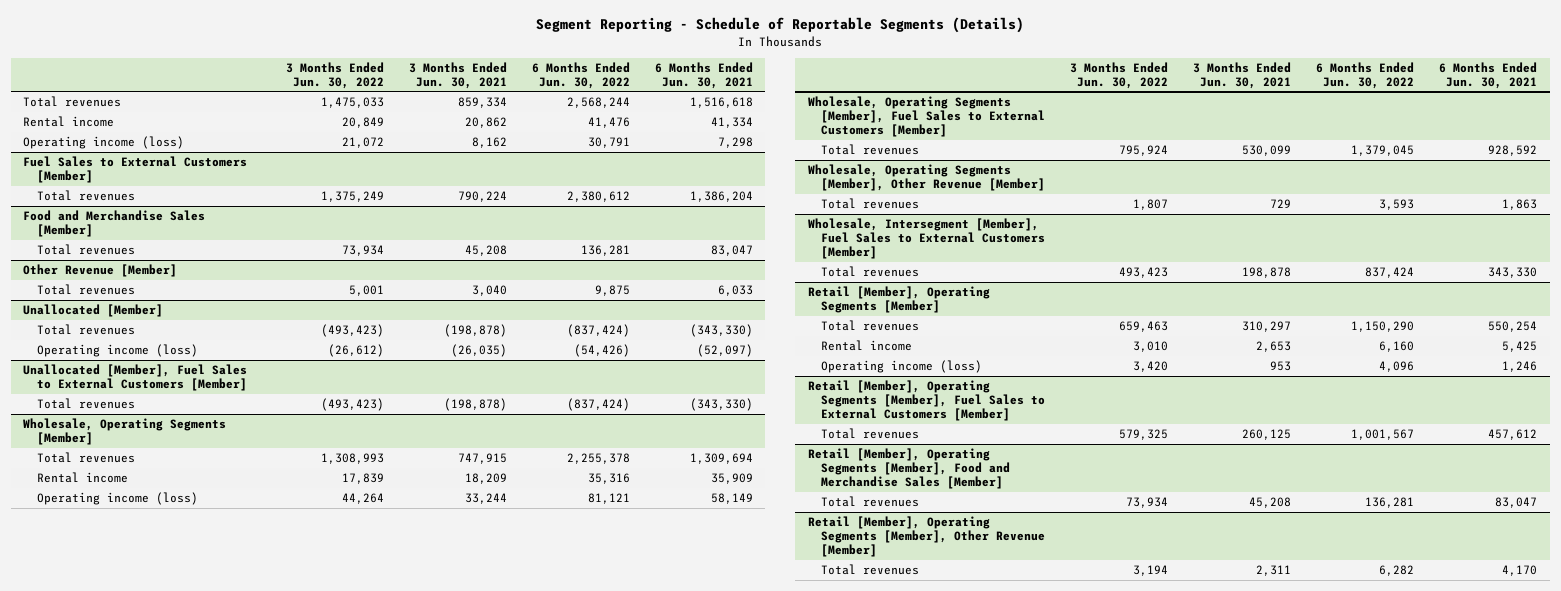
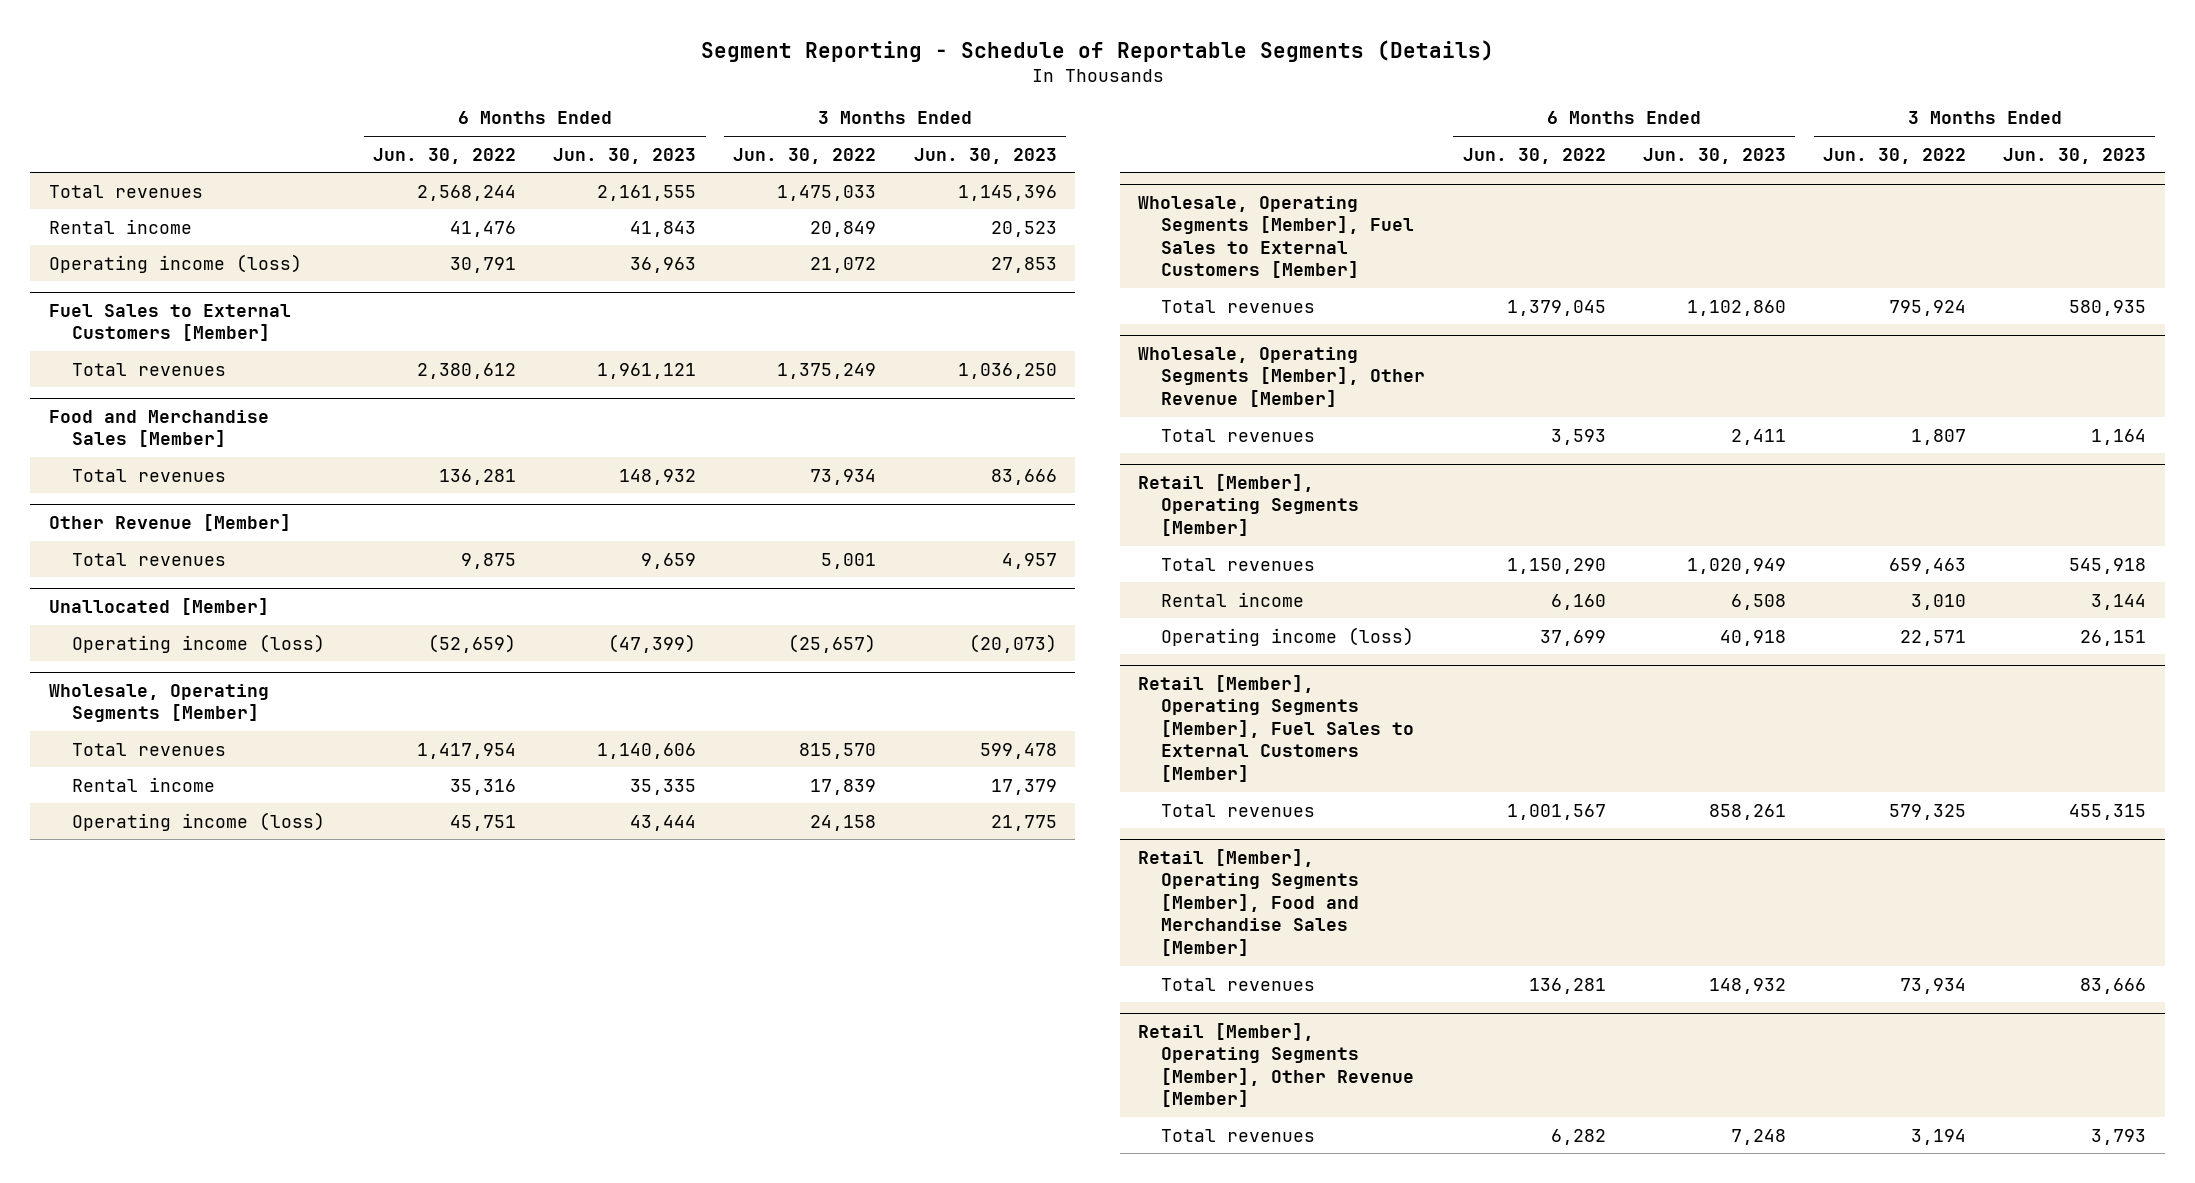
[408,61,507,89] 3 Months Ended Jun. 30, 2021 -> none
[654,61,753,89] 6 Months Ended Jun. 30, 2021 -> none
none -> [553,147,697,164] Jun. 30, 2023
none -> [913,147,1057,164] Jun. 30, 2023
[36,324,135,336] Total revenues -> none
[23,364,248,392] Unallocated [Member], Fuel Sales to External Customers [Member] -> none
[36,398,135,410] Total revenues -> none
[327,344,384,358] (26,612) -> [788,633,877,653] (25,657)
[573,344,630,358] (54,426) -> [428,633,517,653] (52,659)
[320,453,384,465] 1,308,993 -> [799,742,877,759] 815,570
[566,453,630,465] 2,255,378 -> [417,742,517,759] 1,417,954
[341,493,384,505] 44,264 -> [810,814,877,831] 24,158
[587,493,630,505] 81,121 -> [450,814,517,831] 45,751
[807,218,1046,260] Wholesale, Intersegment [Member], Fuel Sales to External Customers [Member] -> none
[821,266,920,278] Total revenues -> none
[1133,361,1169,373] 3,420 -> [1899,629,1966,646] 22,571
[1379,361,1415,373] 4,096 -> [1539,629,1606,646] 37,699

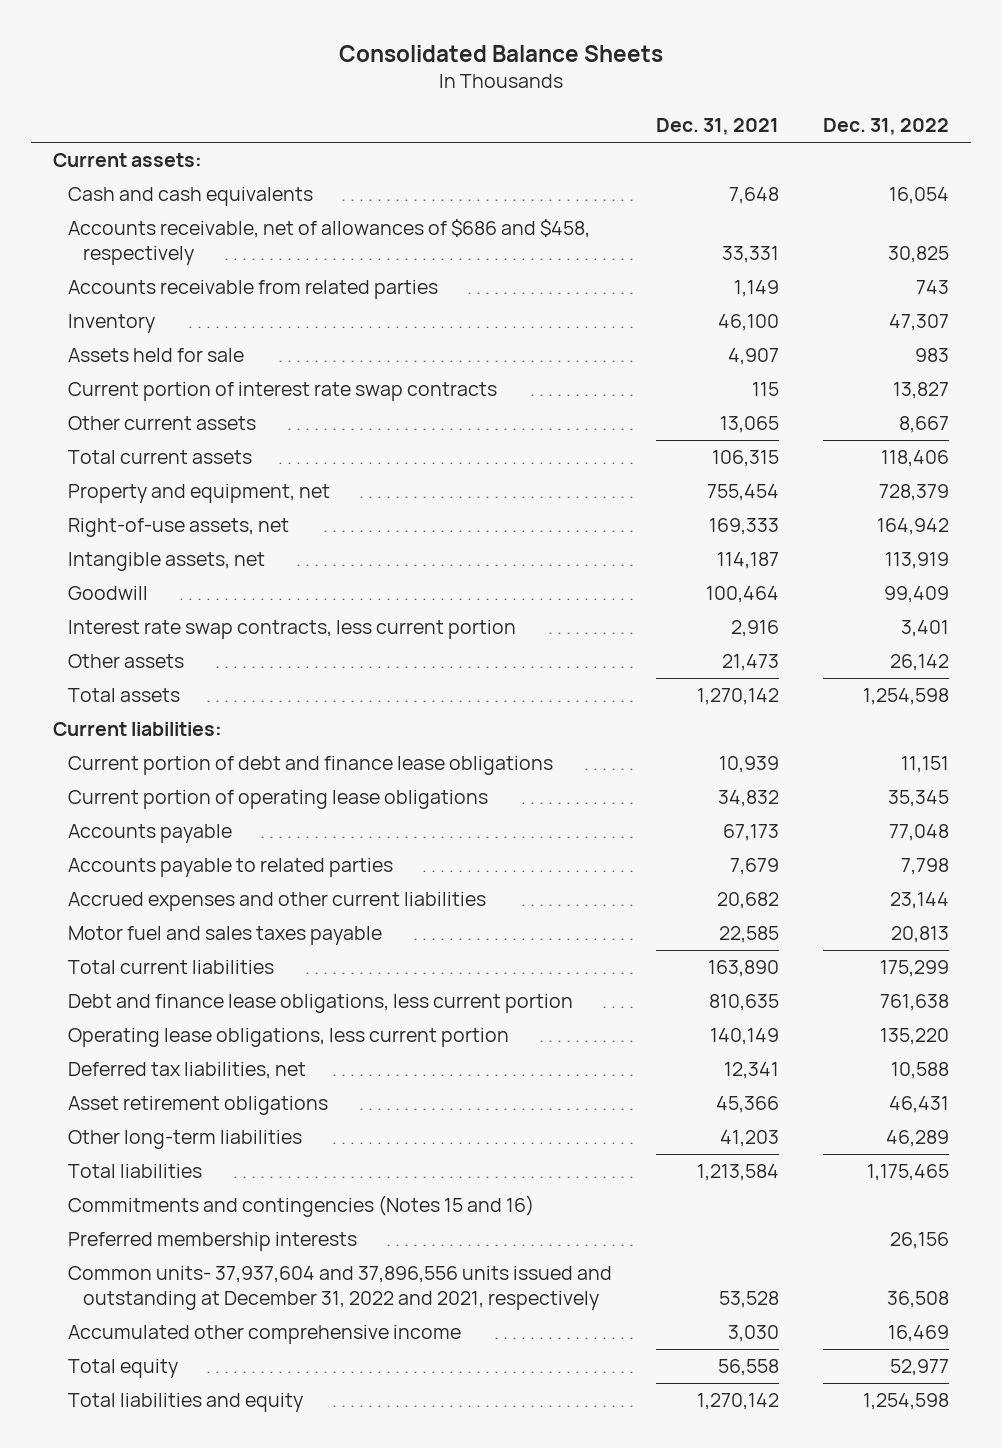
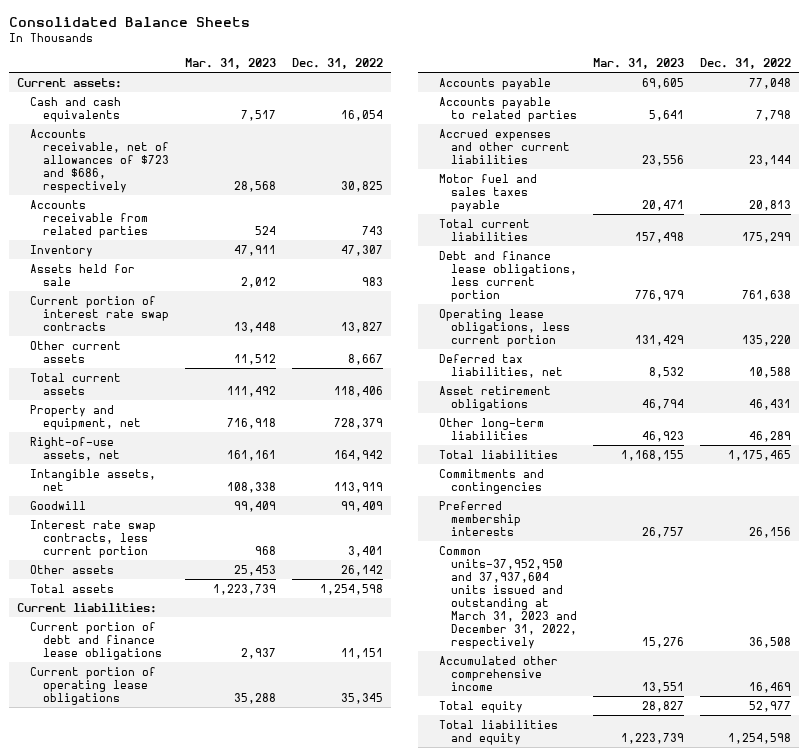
[656,118,780,136] Dec. 31, 2021 -> none
none -> [184,57,276,69] Mar. 31, 2023
[68,219,591,265] Accounts receivable, net of allowances of $686 and $458, respectively -> [30,128,169,193] Accounts receivable, net of allowances of $723 and $686, respectively
[68,1195,535,1218] Commitments and contingencies (Notes 15 and 16) -> [438,468,544,494] Commitments and contingencies
[68,1266,613,1310] Common units- 37,937,604 and 37,896,556 units issued and outstanding at December 31, 2022 and 2021, respectively -> [438,545,578,649] Common units-37,952,950 and 37,937,604 units issued and outstanding at March 31, 2023 and December 31, 2022, respectively

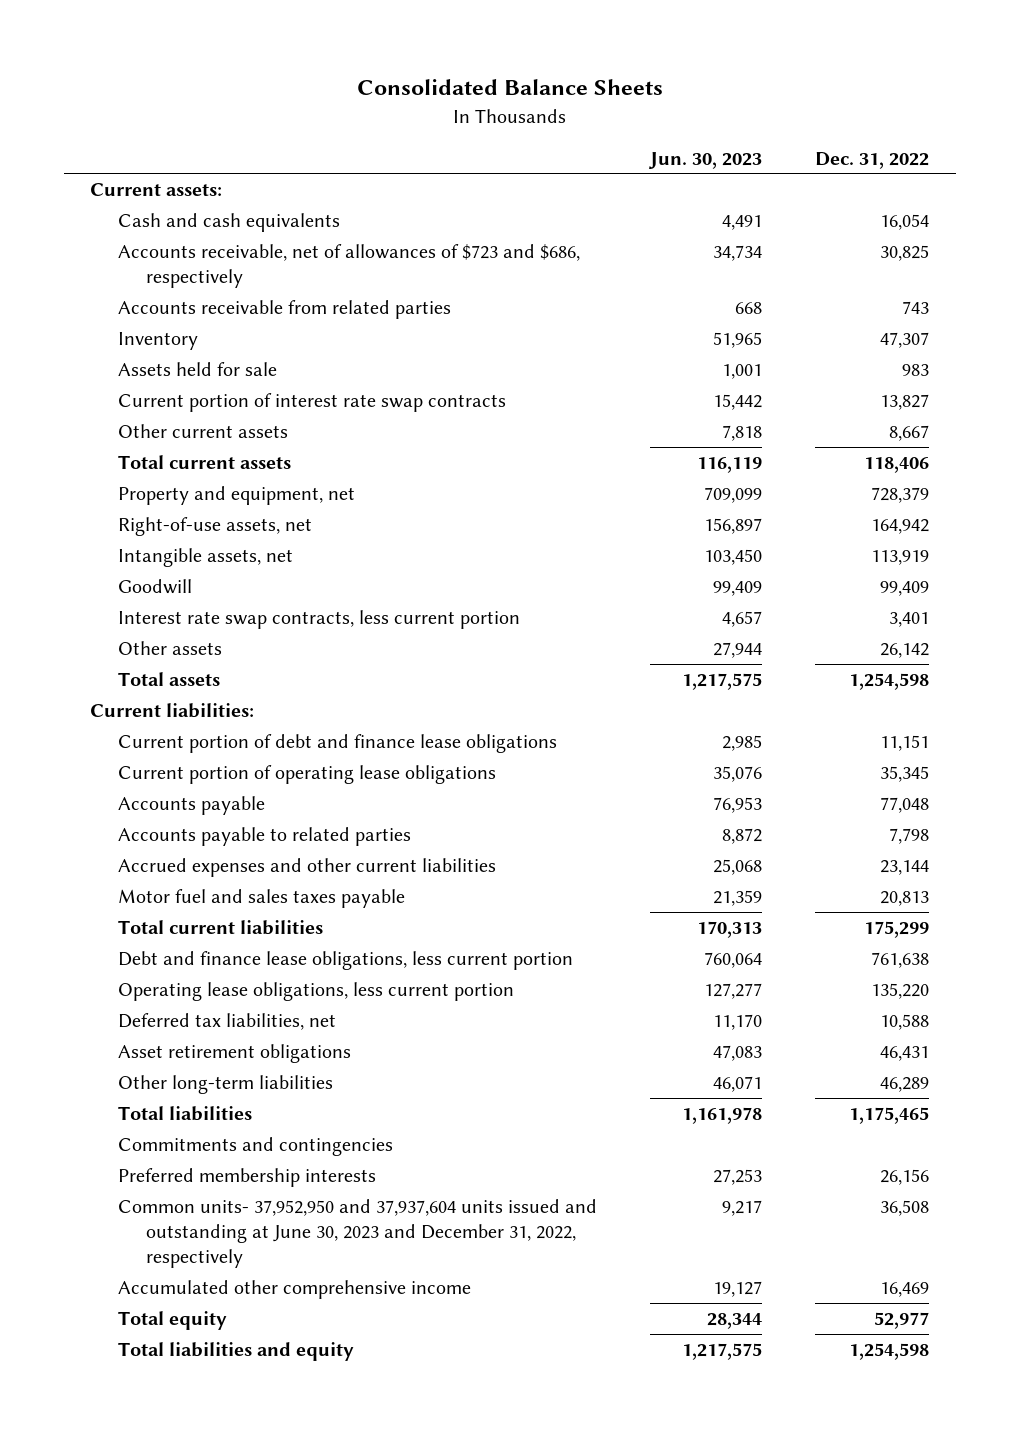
[184,57,276,69] Mar. 31, 2023 -> none
none -> [648,151,763,169] Jun. 30, 2023
[438,545,578,649] Common units-37,952,950 and 37,937,604 units issued and outstanding at March 31, 2023 and December 31, 2022, respectively -> [118,1198,598,1269] Common units- 37,952,950 and 37,937,604 units issued and outstanding at June 30, 2023 and December 31, 2022, respectively

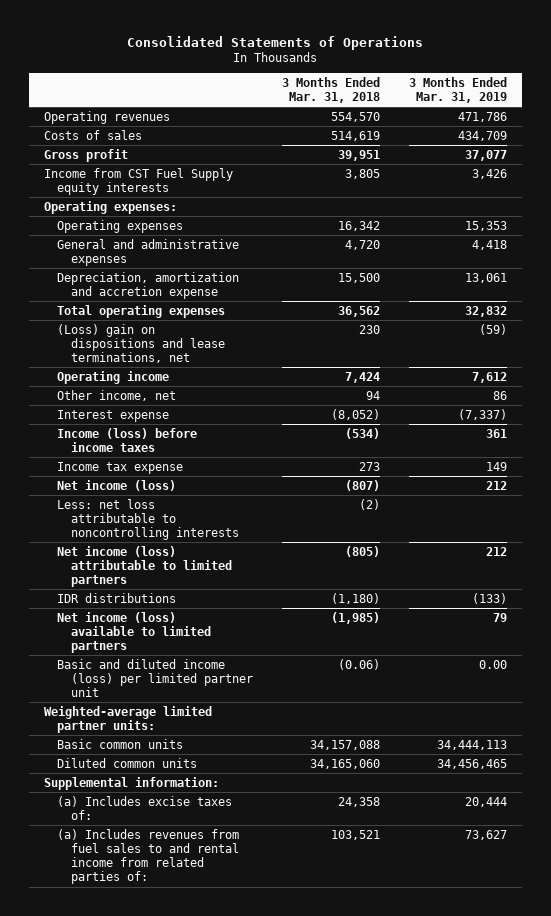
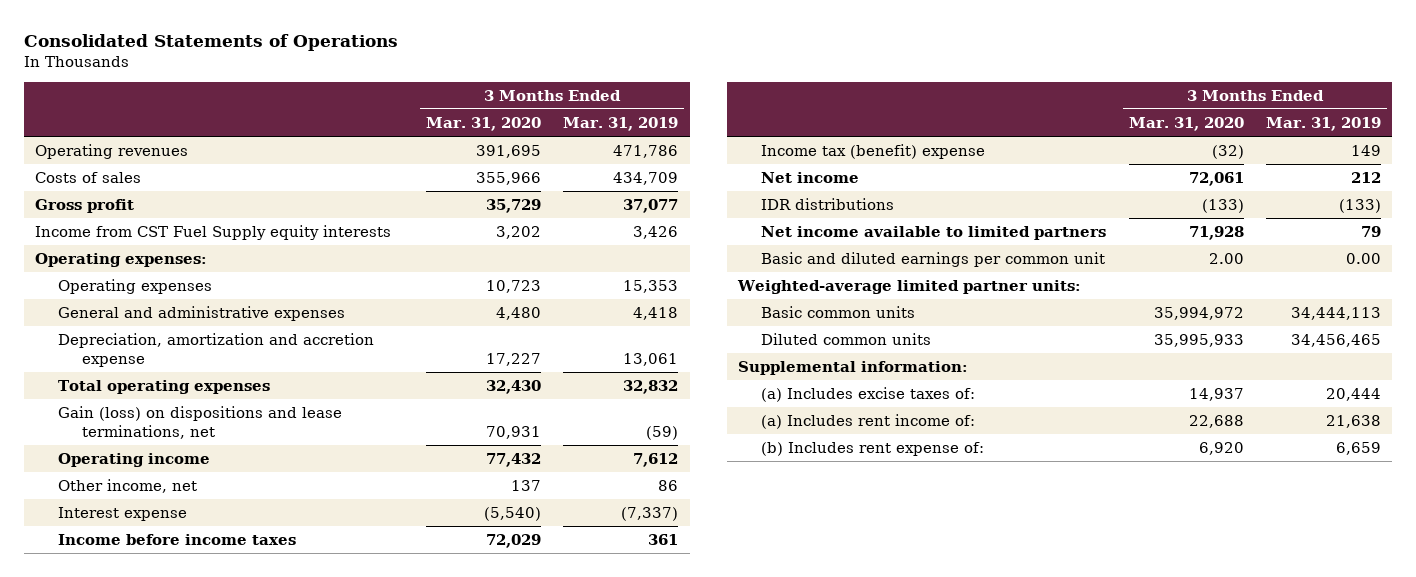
[282,76,381,104] 3 Months Ended Mar. 31, 2018 -> none
none -> [425,116,541,131] Mar. 31, 2020
[57,323,225,364] (Loss) gain on dispositions and lease terminations, net -> [58,405,343,439] Gain (loss) on dispositions and lease terminations, net
[57,498,239,541] Less: net loss attributable to noncontrolling interests -> none
[57,545,232,588] Net income (loss) attributable to limited partners -> none
[57,427,198,452] Income (loss) before income taxes -> [58,533,297,545] Income before income taxes
[57,461,184,474] Income tax expense -> [761,143,986,159] Income tax (benefit) expense
[57,479,177,491] Net income (loss) -> [761,171,860,183] Net income
[57,611,211,654] Net income (loss) available to limited partners -> [761,225,1107,240] Net income available to limited partners
[57,658,253,698] Basic and diluted income (loss) per limited partner unit -> [761,251,1106,267] Basic and diluted earnings per common unit
[57,828,240,885] (a) Includes revenues from fuel sales to and rental income from related parties of: -> none
none -> [761,413,976,429] (a) Includes rent income of:
none -> [761,441,985,456] (b) Includes rent expense of:

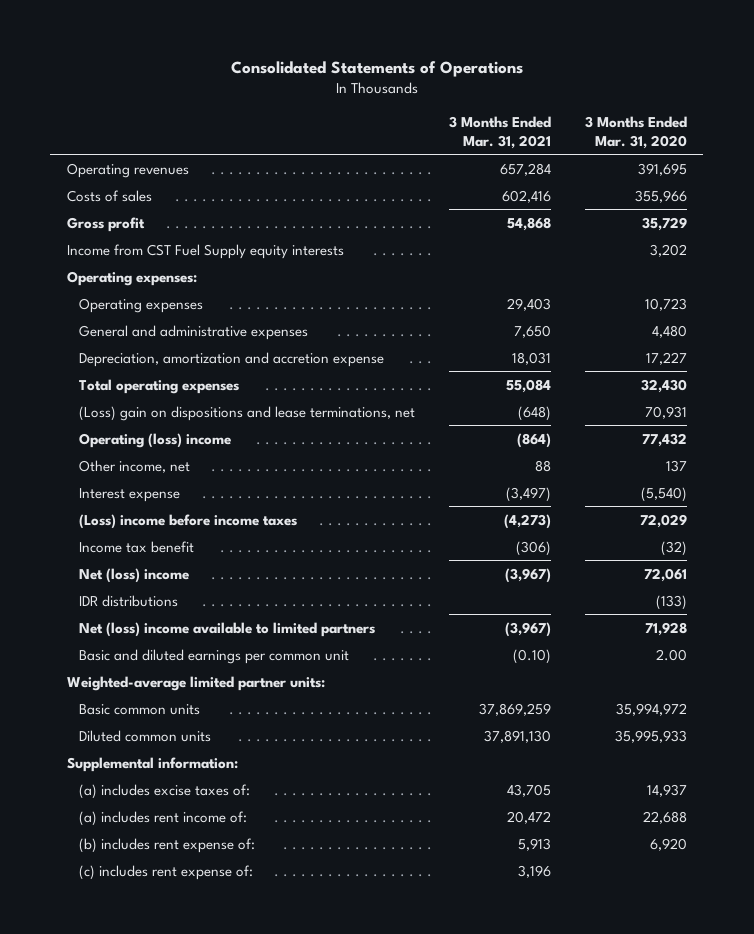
[563,116,679,131] Mar. 31, 2019 -> none
none -> [448,115,551,149] 3 Months Ended Mar. 31, 2021
[58,405,343,439] Gain (loss) on dispositions and lease terminations, net -> [79,405,416,421] (Loss) gain on dispositions and lease terminations, net
[58,452,211,467] Operating income -> [79,432,232,448] Operating (loss) income
[58,533,297,545] Income before income taxes -> [79,513,298,529] (Loss) income before income taxes
[761,143,986,159] Income tax (benefit) expense -> [79,540,195,553] Income tax benefit
[761,171,860,183] Net income -> [79,567,190,583] Net (loss) income
[761,225,1107,240] Net income available to limited partners -> [79,621,376,637] Net (loss) income available to limited partners
[761,386,976,402] (a) Includes excise taxes of: -> [79,783,251,799] (a) includes excise taxes of:
[761,413,976,429] (a) Includes rent income of: -> [79,810,248,826] (a) includes rent income of:
[761,441,985,456] (b) Includes rent expense of: -> [79,837,256,853] (b) includes rent expense of:
none -> [79,864,254,880] (c) includes rent expense of:

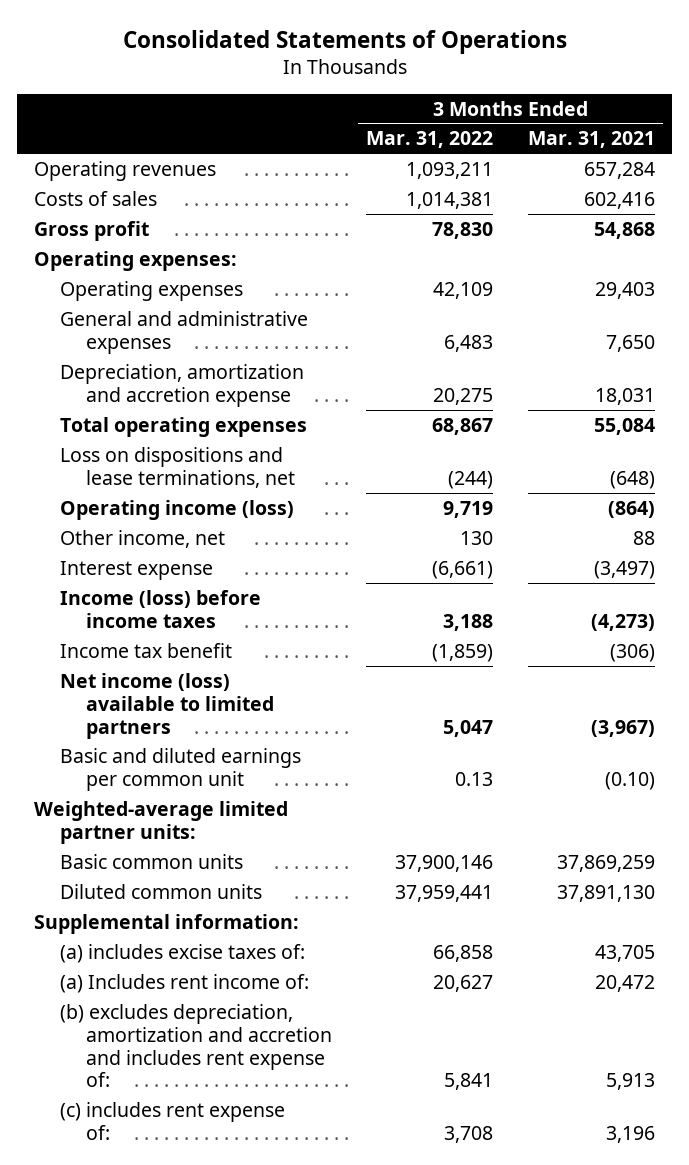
[584,115,687,149] 3 Months Ended Mar. 31, 2020 -> none
none -> [366,131,494,149] Mar. 31, 2022
[67,243,345,259] Income from CST Fuel Supply equity interests -> none
[79,405,416,421] (Loss) gain on dispositions and lease terminations, net -> [60,446,295,488] Loss on dispositions and lease terminations, net
[79,432,232,448] Operating (loss) income -> [60,499,295,520] Operating income (loss)
[79,513,298,529] (Loss) income before income taxes -> [60,589,262,628] Income (loss) before income taxes
[79,567,190,583] Net (loss) income -> none
[79,594,179,607] IDR distributions -> none
[79,621,376,637] Net (loss) income available to limited partners -> [60,672,274,739] Net income (loss) available to limited partners
[79,810,248,826] (a) includes rent income of: -> [60,973,310,993] (a) Includes rent income of:
[79,837,256,853] (b) includes rent expense of: -> [60,1003,332,1088] (b) excludes depreciation, amortization and accretion and includes rent expense of:

